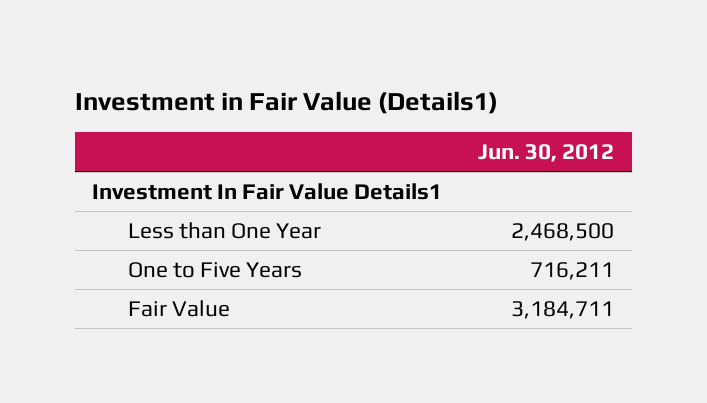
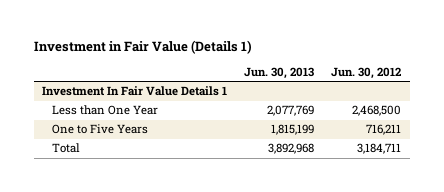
[74,90,498,114] Investment in Fair Value (Details1) -> [33,40,252,55] Investment in Fair Value (Details 1)
none -> [244,67,315,80] Jun. 30, 2013
[92,182,443,200] Investment In Fair Value Details1 -> [42,86,228,97] Investment In Fair Value Details 1
[128,299,231,317] Fair Value -> [52,143,81,154] Total

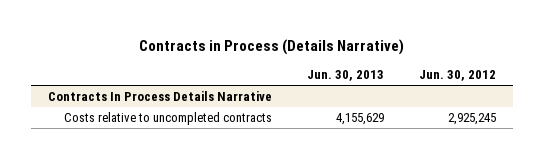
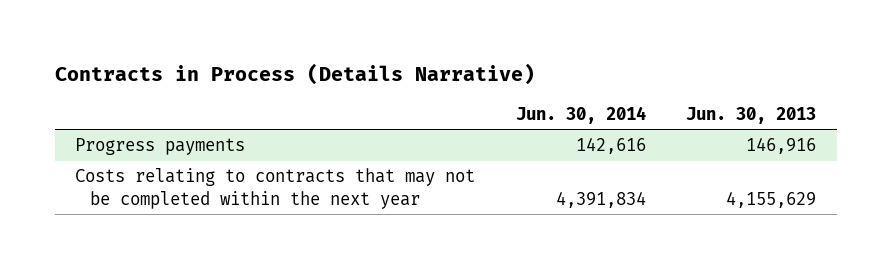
[418,70,496,82] Jun. 30, 2012 -> none
none -> [515,105,646,124] Jun. 30, 2014
[48,91,273,102] Contracts In Process Details Narrative -> none
none -> [75,138,246,156] Progress payments
[63,112,272,126] Costs relative to uncompleted contracts -> [75,168,476,209] Costs relating to contracts that may not be completed within the next year

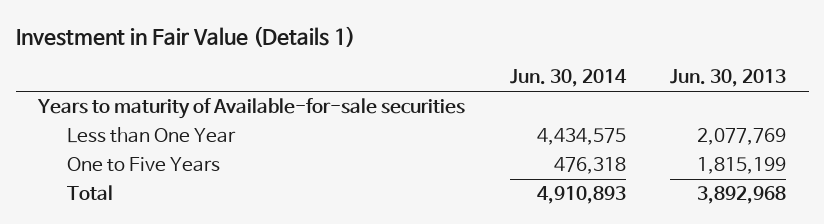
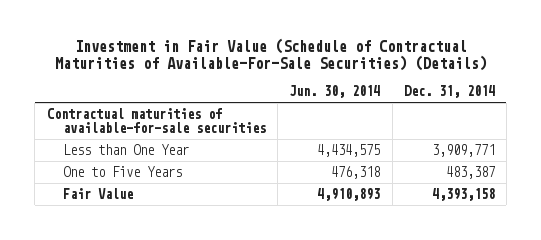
[15,25,355,47] Investment in Fair Value (Details 1) -> [54,38,487,72] Investment in Fair Value (Schedule of Contractual Maturities of Available-For-Sale Securities) (Details)
[670,69,787,88] Jun. 30, 2013 -> none
none -> [403,85,495,99] Dec. 31, 2014
[36,98,465,120] Years to maturity of Available-for-sale securities -> [46,108,266,133] Contractual maturities of available-for-sale securities
[66,185,113,201] Total -> [62,188,133,200] Fair Value

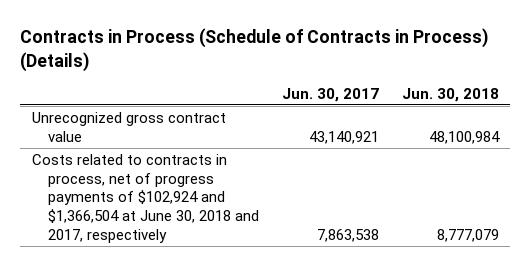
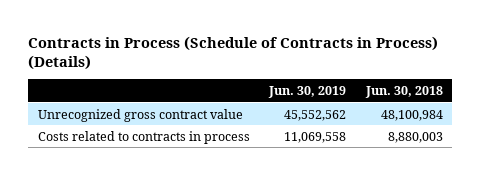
[281,87,379,102] Jun. 30, 2017 -> none
none -> [268,86,347,99] Jun. 30, 2019
[31,153,259,243] Costs related to contracts in process, net of progress payments of $102,924 and $1,366,504 at June 30, 2018 and 2017, respectively -> [38,130,251,144] Costs related to contracts in process
[436,228,499,242] 8,777,079 -> [387,131,443,143] 8,880,003

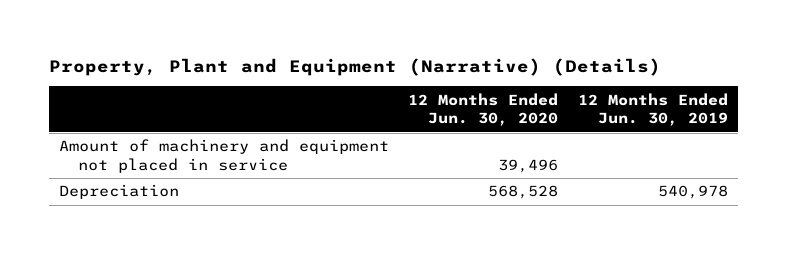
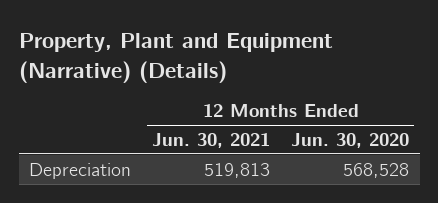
[577,92,728,127] 12 Months Ended Jun. 30, 2019 -> none
none -> [152,133,271,149] Jun. 30, 2021
[59,139,390,174] Amount of machinery and equipment not placed in service -> none

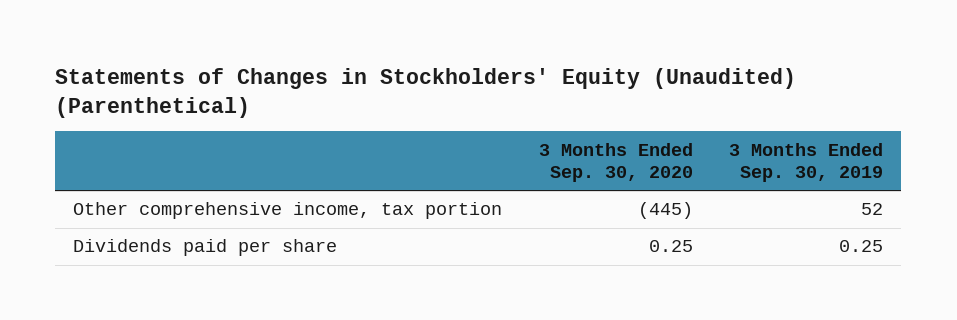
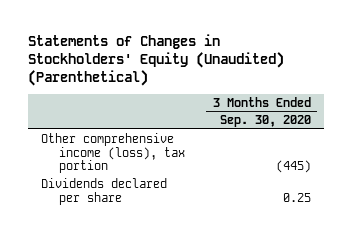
[729,142,884,182] 3 Months Ended Sep. 30, 2019 -> none
[73,202,503,220] Other comprehensive income, tax portion -> [41,132,186,174] Other comprehensive income (loss), tax portion
[73,239,338,257] Dividends paid per share -> [41,177,168,205] Dividends declared per share

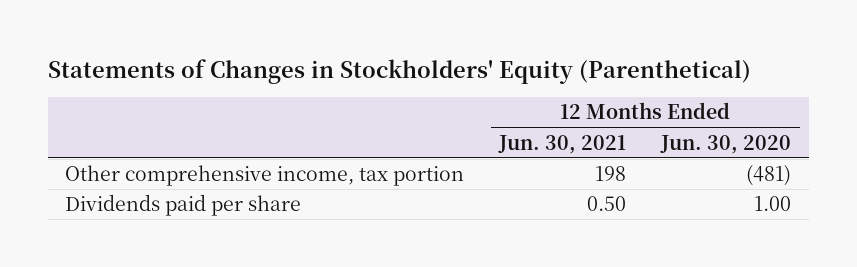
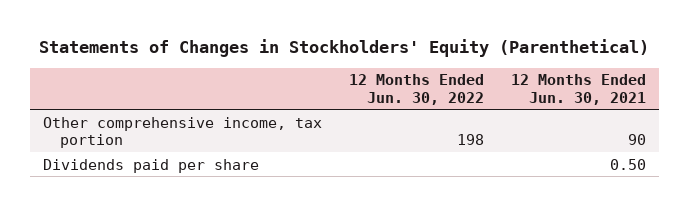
[660,134,792,154] Jun. 30, 2020 -> none
none -> [348,74,484,105] 12 Months Ended Jun. 30, 2022
[595,166,627,182] 198 -> [627,133,646,145] 90

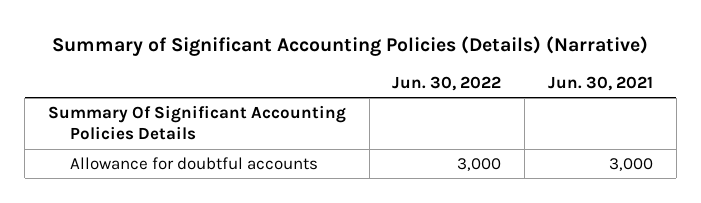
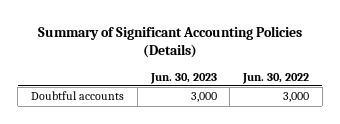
[52,36,649,57] Summary of Significant Accounting Policies (Details) (Narrative) -> [38,25,303,59] Summary of Significant Accounting Policies (Details)
[547,76,653,92] Jun. 30, 2021 -> none
none -> [149,72,217,84] Jun. 30, 2023
[47,104,346,141] Summary Of Significant Accounting Policies Details -> none
[70,156,319,170] Allowance for doubtful accounts -> [31,91,125,101] Doubtful accounts

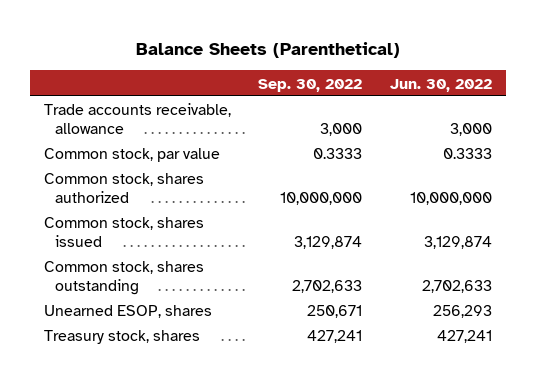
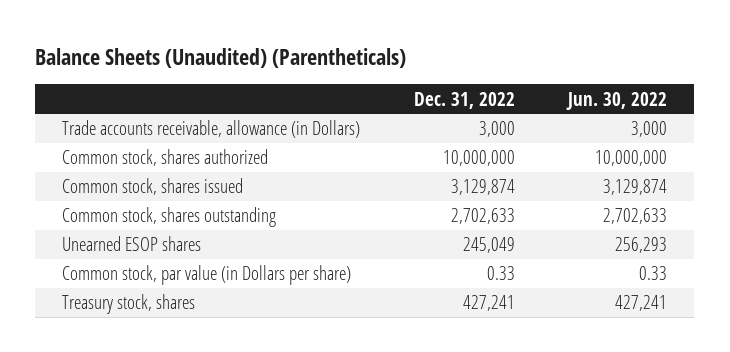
[135,41,400,58] Balance Sheets (Parenthetical) -> [35,48,407,69] Balance Sheets (Unaudited) (Parentheticals)
[258,78,363,92] Sep. 30, 2022 -> none
none -> [413,91,515,109] Dec. 31, 2022
[43,148,220,163] Common stock, par value -> none
[43,103,231,134] Trade accounts receivable, allowance -> [62,120,361,139] Trade accounts receivable, allowance (in Dollars)
[43,305,212,319] Unearned ESOP, shares -> [62,236,202,252] Unearned ESOP shares
none -> [62,265,352,286] Common stock, par value (in Dollars per share)

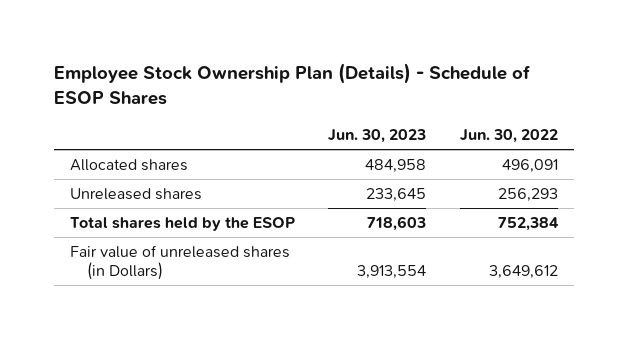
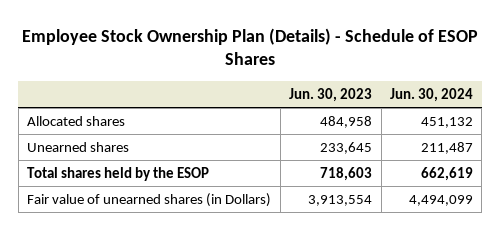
[459,129,558,144] Jun. 30, 2022 -> none
none -> [389,87,473,102] Jun. 30, 2024
[70,188,203,201] Unreleased shares -> [27,142,130,153] Unearned shares
[70,245,291,281] Fair value of unreleased shares (in Dollars) -> [27,193,272,208] Fair value of unearned shares (in Dollars)

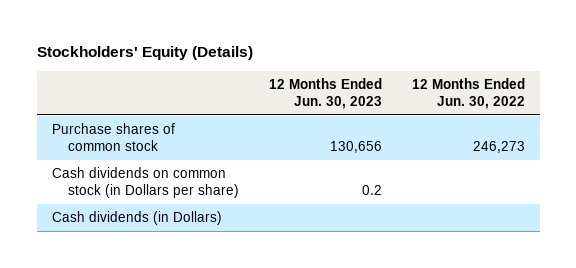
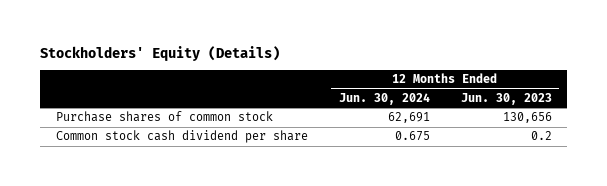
[411,77,525,109] 12 Months Ended Jun. 30, 2022 -> none
none -> [338,92,430,105] Jun. 30, 2024
[51,211,222,226] Cash dividends (in Dollars) -> none
[51,167,240,199] Cash dividends on common stock (in Dollars per share) -> [55,130,308,144] Common stock cash dividend per share

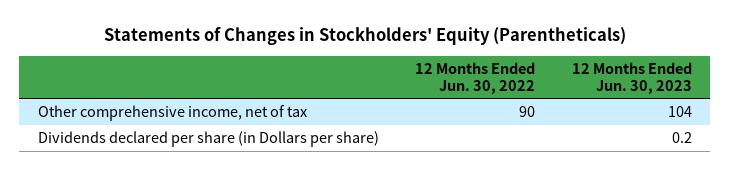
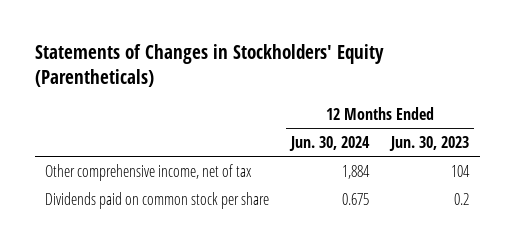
[415,61,536,94] 12 Months Ended Jun. 30, 2022 -> none
none -> [289,135,371,151] Jun. 30, 2024
[37,131,379,148] Dividends declared per share (in Dollars per share) -> [45,191,270,209] Dividends paid on common stock per share

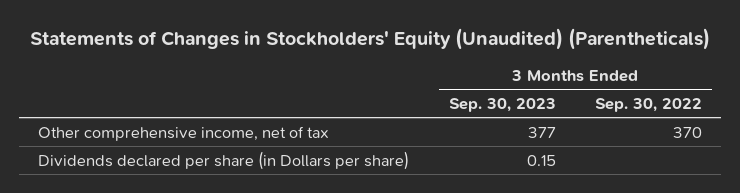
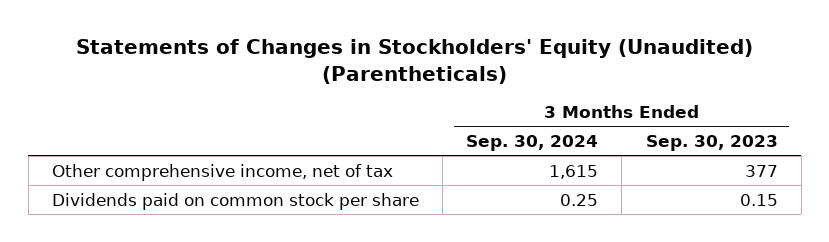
[594,98,702,113] Sep. 30, 2022 -> none
none -> [466,134,599,151] Sep. 30, 2024
[38,150,410,170] Dividends declared per share (in Dollars per share) -> [51,192,419,210] Dividends paid on common stock per share

